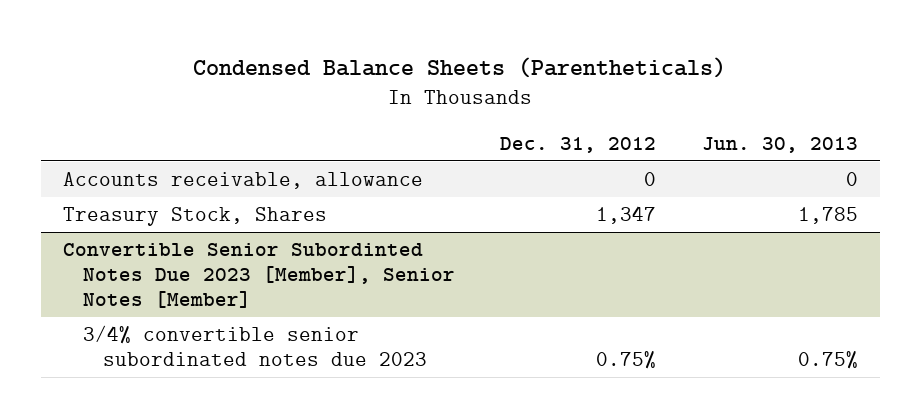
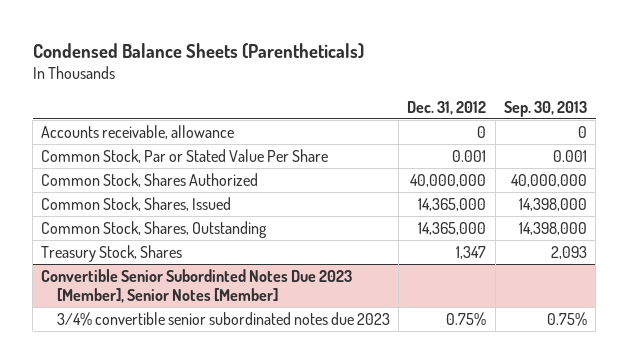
[701,136,858,153] Jun. 30, 2013 -> none
none -> [503,101,587,118] Sep. 30, 2013
none -> [41,148,329,163] Common Stock, Par or Stated Value Per Share
none -> [41,172,259,187] Common Stock, Shares Authorized
none -> [41,196,232,211] Common Stock, Shares, Issued
none -> [41,220,268,238] Common Stock, Shares, Outstanding

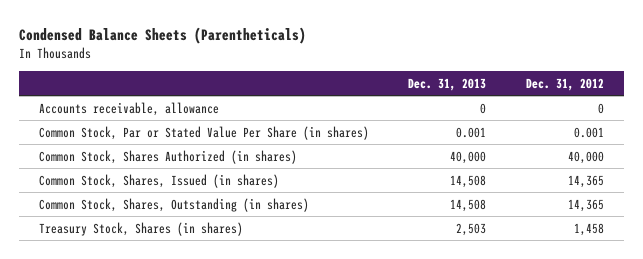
[503,101,587,118] Sep. 30, 2013 -> none
none -> [408,77,487,91] Dec. 31, 2013
[41,268,353,303] Convertible Senior Subordinted Notes Due 2023 [Member], Senior Notes [Member] -> none
[57,311,391,326] 3/4% convertible senior subordinated notes due 2023 -> none
[41,148,329,163] Common Stock, Par or Stated Value Per Share -> [38,125,369,140] Common Stock, Par or Stated Value Per Share (in shares)
[41,172,259,187] Common Stock, Shares Authorized -> [38,149,297,164] Common Stock, Shares Authorized (in shares)
[410,173,487,187] 40,000,000 -> [567,150,604,164] 40,000
[41,196,232,211] Common Stock, Shares, Issued -> [38,173,279,188] Common Stock, Shares, Issued (in shares)
[418,197,487,211] 14,365,000 -> [567,174,604,188] 14,365
[41,220,268,238] Common Stock, Shares, Outstanding -> [38,197,309,212] Common Stock, Shares, Outstanding (in shares)
[418,221,487,235] 14,365,000 -> [567,198,604,212] 14,365
[41,244,183,262] Treasury Stock, Shares -> [38,221,243,236] Treasury Stock, Shares (in shares)
[456,245,487,259] 1,347 -> [573,222,604,236] 1,458

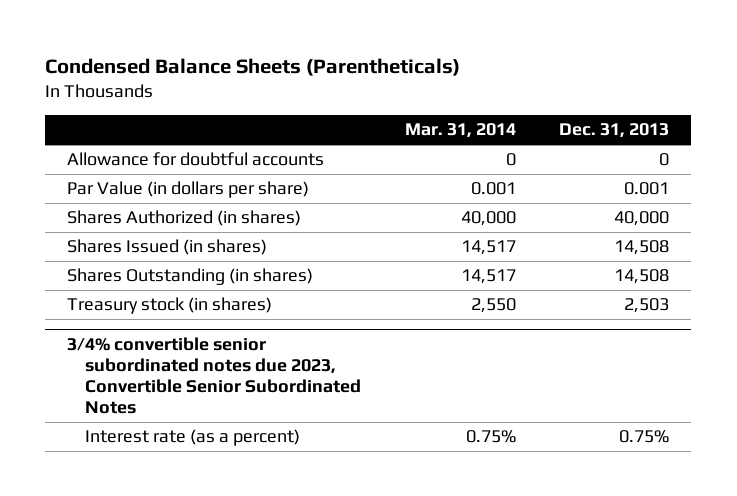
[525,77,604,91] Dec. 31, 2012 -> none
none -> [404,123,516,139] Mar. 31, 2014
[38,101,219,116] Accounts receivable, allowance -> [67,152,325,167] Allowance for doubtful accounts
[38,125,369,140] Common Stock, Par or Stated Value Per Share (in shares) -> [67,181,310,199] Par Value (in dollars per share)
[38,149,297,164] Common Stock, Shares Authorized (in shares) -> [67,210,302,227] Shares Authorized (in shares)
[38,173,279,188] Common Stock, Shares, Issued (in shares) -> [67,239,268,256] Shares Issued (in shares)
[38,197,309,212] Common Stock, Shares, Outstanding (in shares) -> [67,268,314,286] Shares Outstanding (in shares)
[38,221,243,236] Treasury Stock, Shares (in shares) -> [67,297,273,315] Treasury stock (in shares)
none -> [67,336,361,414] 3/4% convertible senior subordinated notes due 2023, Convertible Senior Subordinated Notes
none -> [84,429,300,447] Interest rate (as a percent)

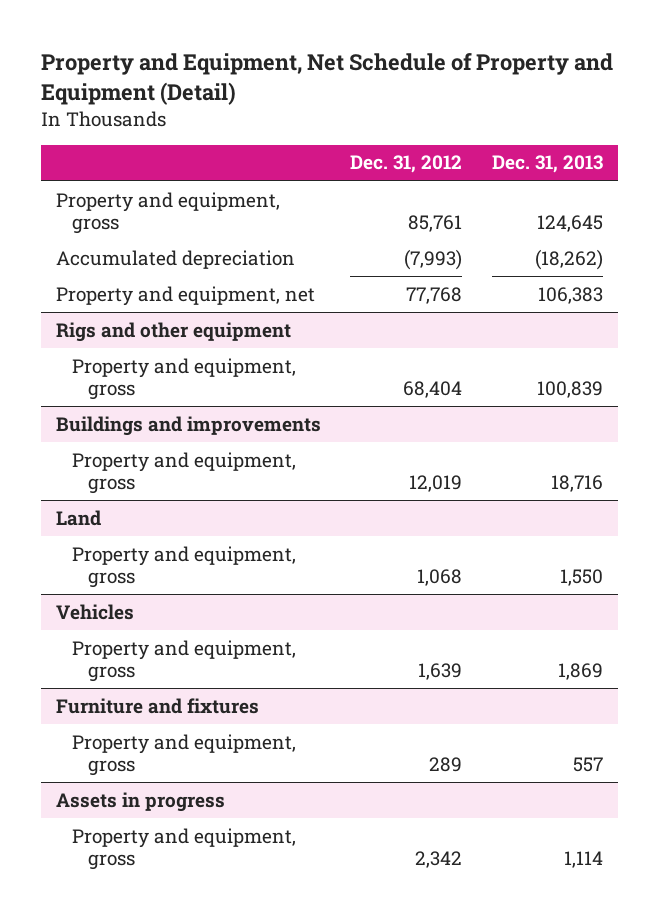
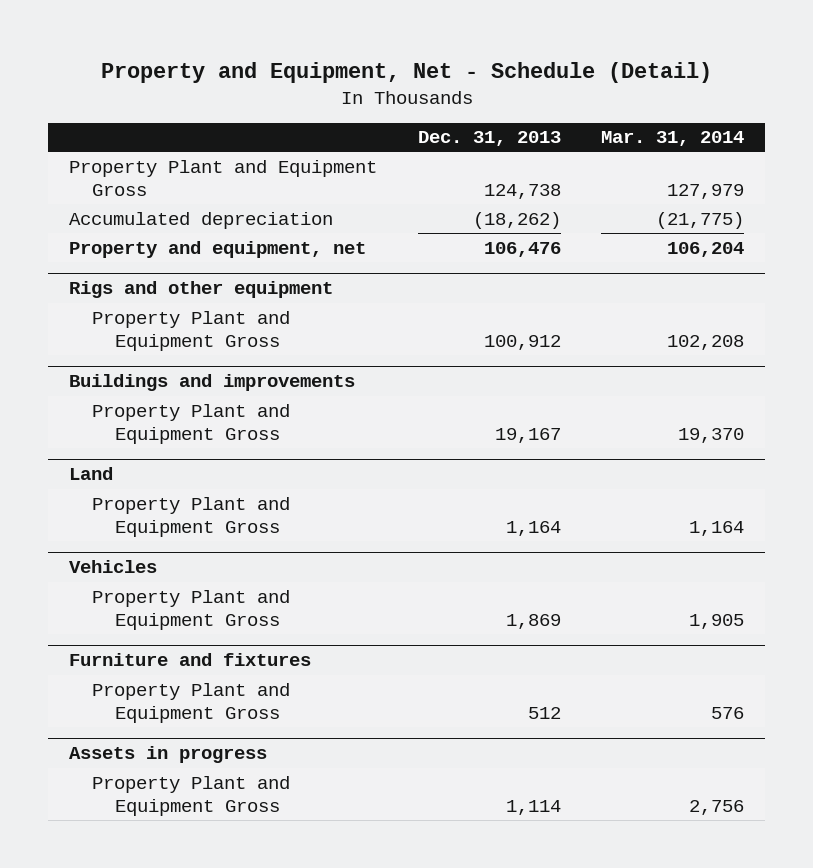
[40,53,613,105] Property and Equipment, Net Schedule of Property and Equipment (Detail) -> [100,61,712,83] Property and Equipment, Net - Schedule (Detail)
[350,155,463,174] Dec. 31, 2012 -> none
none -> [601,131,745,147] Mar. 31, 2014
[55,191,280,234] Property and equipment, gross -> [68,159,377,197] Property Plant and Equipment Gross
[537,214,604,232] 124,645 -> [483,184,561,200] 124,738
[538,286,604,304] 106,383 -> [483,241,561,257] 106,476
[71,357,296,400] Property and equipment, gross -> [91,310,290,352] Property Plant and Equipment Gross
[537,380,604,398] 100,839 -> [483,335,561,351] 100,912
[71,451,296,494] Property and equipment, gross -> [91,403,290,445] Property Plant and Equipment Gross
[551,474,604,492] 18,716 -> [494,428,561,444] 19,167
[71,545,296,588] Property and equipment, gross -> [91,496,290,538] Property Plant and Equipment Gross
[560,568,604,586] 1,550 -> [505,521,561,537] 1,164
[71,639,296,682] Property and equipment, gross -> [91,589,290,631] Property Plant and Equipment Gross
[71,733,296,776] Property and equipment, gross -> [91,682,290,724] Property Plant and Equipment Gross
[573,756,604,772] 557 -> [527,707,561,720] 512
[71,827,296,870] Property and equipment, gross -> [91,775,290,817] Property Plant and Equipment Gross

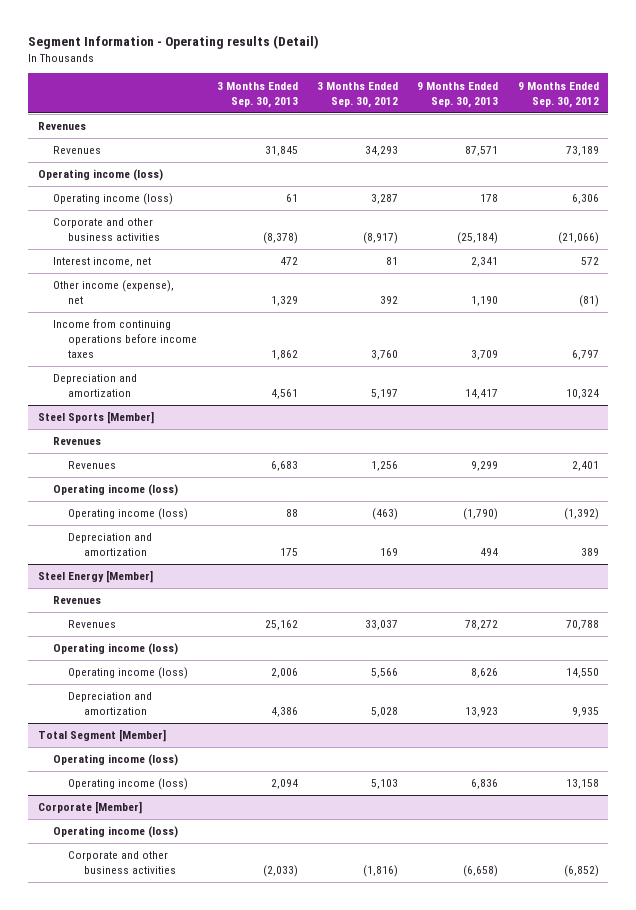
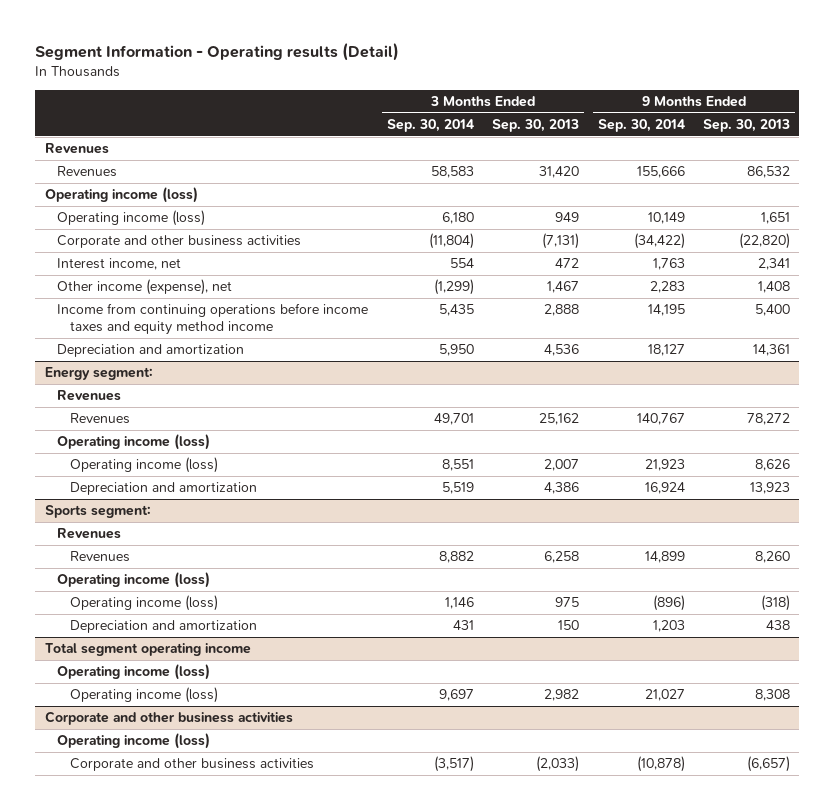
[317,81,399,108] 3 Months Ended Sep. 30, 2012 -> none
[517,81,599,108] 9 Months Ended Sep. 30, 2012 -> none
none -> [386,119,474,133] Sep. 30, 2014
none -> [597,119,685,133] Sep. 30, 2014
[264,146,298,157] 31,845 -> [539,166,580,179] 31,420
[465,146,499,157] 87,571 -> [747,166,791,179] 86,532
[285,194,298,203] 61 -> [555,212,580,223] 949
[480,194,499,203] 178 -> [761,212,791,225] 1,651
[262,232,298,245] (8,378) -> [542,233,580,250] (7,131)
[457,232,499,245] (25,184) -> [739,233,791,250] (22,820)
[37,411,154,425] Steel Sports [Member] -> none
[53,437,102,446] Revenues -> none
[68,461,117,470] Revenues -> none
[53,484,179,497] Operating income (loss) -> none
[68,508,189,521] Operating income (loss) -> none
[68,533,153,557] Depreciation and amortization -> none
[37,570,153,584] Steel Energy [Member] -> none
[270,296,298,307] 1,329 -> [547,281,580,294] 1,467
[471,296,499,307] 1,190 -> [758,281,791,294] 1,408
[53,319,198,359] Income from continuing operations before income taxes -> [57,303,369,336] Income from continuing operations before income taxes and equity method income
[270,350,298,361] 1,862 -> [544,304,580,317] 2,888
[471,350,499,361] 3,709 -> [755,304,791,317] 5,400
[270,389,298,400] 4,561 -> [544,344,580,357] 4,536
[465,389,499,400] 14,417 -> [753,344,791,357] 14,361
none -> [44,367,153,381] Energy segment:
[270,668,298,679] 2,006 -> [544,459,580,472] 2,007
[37,729,166,743] Total Segment [Member] -> none
none -> [44,505,151,519] Sports segment:
none -> [57,528,122,540] Revenues
none -> [70,551,131,563] Revenues
[37,801,142,815] Corporate [Member] -> none
[270,779,298,790] 2,094 -> [555,597,580,608] 975
[471,779,499,790] 6,836 -> [761,595,791,612] (318)
none -> [70,620,258,634] Depreciation and amortization
none -> [44,643,251,657] Total segment operating income
none -> [70,687,219,704] Operating income (loss)
none -> [44,711,293,726] Corporate and other business activities
none -> [57,733,211,750] Operating income (loss)
[463,865,499,878] (6,658) -> [747,756,791,773] (6,657)

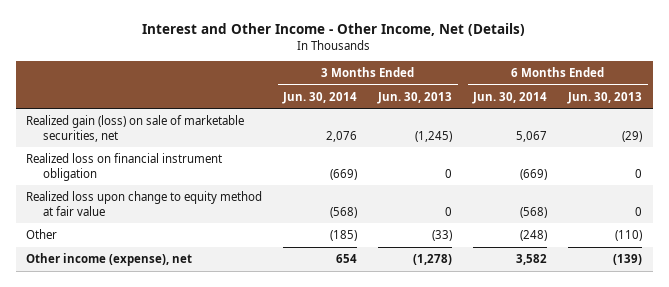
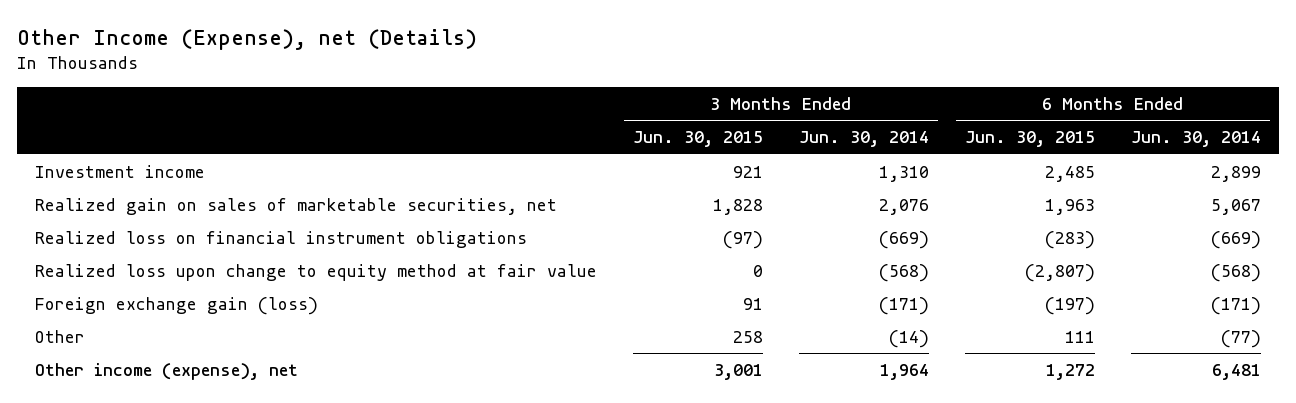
[142,22,526,36] Interest and Other Income - Other Income, Net (Details) -> [16,28,477,50] Other Income (Expense), net (Details)
[377,91,453,104] Jun. 30, 2013 -> none
[567,91,643,104] Jun. 30, 2013 -> none
none -> [632,131,763,148] Jun. 30, 2015
none -> [964,131,1095,148] Jun. 30, 2015
none -> [34,164,205,178] Investment income
[26,114,245,142] Realized gain (loss) on sale of marketable securities, net -> [34,197,557,215] Realized gain on sales of marketable securities, net
[26,152,223,181] Realized loss on financial instrument obligation -> [34,230,527,248] Realized loss on financial instrument obligations
none -> [34,296,318,315] Foreign exchange gain (loss)
[330,229,358,241] (185) -> [888,329,929,348] (14)
[520,229,548,241] (248) -> [1221,329,1262,348] (77)
[336,253,358,263] 654 -> [879,363,929,380] 1,964
[516,253,548,265] 3,582 -> [1212,363,1262,380] 6,481

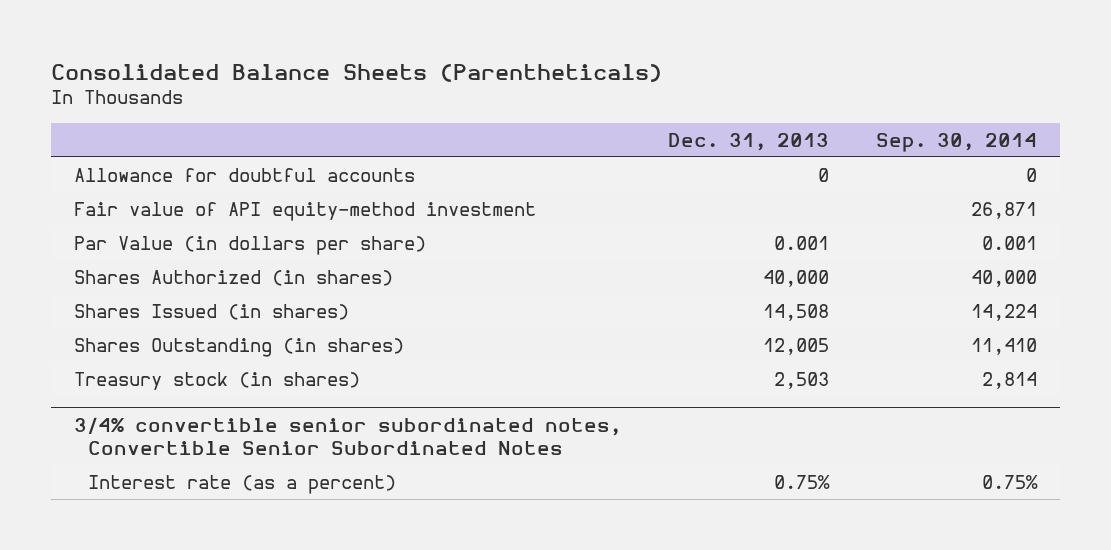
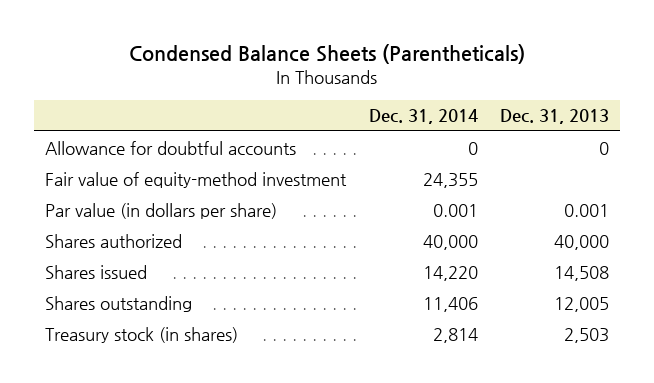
[51,63,663,82] Consolidated Balance Sheets (Parentheticals) -> [129,44,526,65] Condensed Balance Sheets (Parentheticals)
[875,132,1037,152] Sep. 30, 2014 -> none
none -> [368,109,478,125] Dec. 31, 2014
[74,201,537,221] Fair value of API equity-method investment -> [45,171,348,188] Fair value of equity-method investment
[74,235,427,255] Par Value (in dollars per share) -> [45,202,278,219] Par value (in dollars per share)
[74,269,394,286] Shares Authorized (in shares) -> [45,233,183,248] Shares authorized
[74,303,350,320] Shares Issued (in shares) -> [45,264,148,279] Shares issued
[74,337,405,357] Shares Outstanding (in shares) -> [45,295,193,312] Shares outstanding
[74,416,622,456] 3/4% convertible senior subordinated notes, Convertible Senior Subordinated Notes -> none
[87,474,396,494] Interest rate (as a percent) -> none

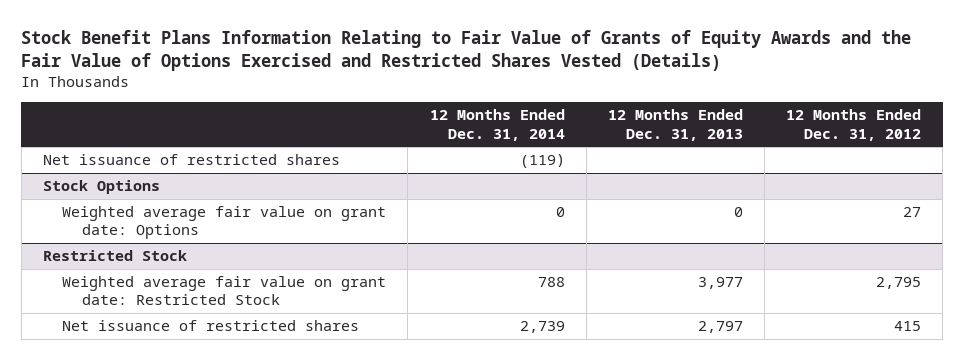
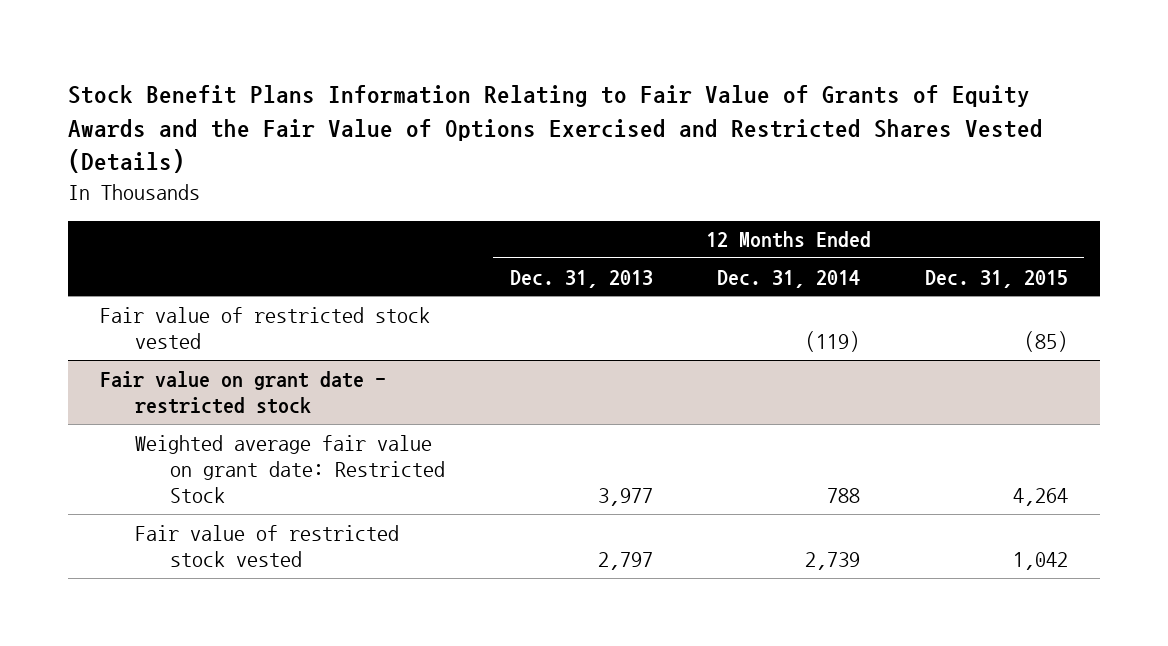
[786,109,922,141] 12 Months Ended Dec. 31, 2012 -> none
none -> [924,269,1068,288] Dec. 31, 2015
[42,180,160,195] Stock Options -> none
[62,206,387,240] Weighted average fair value on grant date: Options -> none
[42,154,340,166] Net issuance of restricted shares -> [100,306,431,349] Fair value of restricted stock vested
[42,250,187,262] Restricted Stock -> [100,370,387,414] Fair value on grant date - restricted stock
[62,320,360,332] Net issuance of restricted shares -> [135,524,400,567] Fair value of restricted stock vested

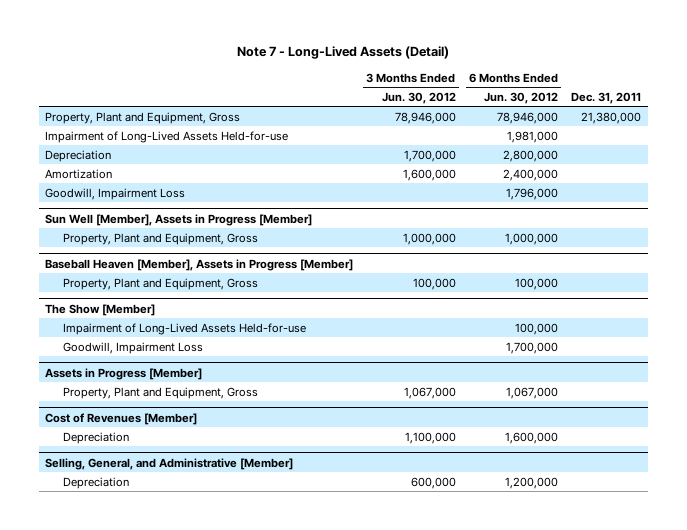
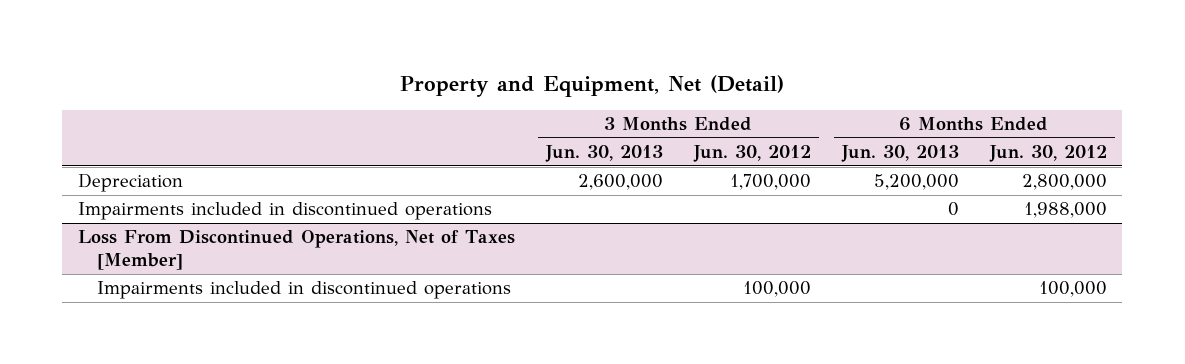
[237,46,450,60] Note 7 - Long-Lived Assets (Detail) -> [400,75,785,98] Property and Equipment, Net (Detail)
[571,91,642,104] Dec. 31, 2011 -> none
none -> [544,145,663,163] Jun. 30, 2013
none -> [840,145,959,163] Jun. 30, 2013
[45,111,241,124] Property, Plant and Equipment, Gross -> none
[45,130,289,143] Impairment of Long-Lived Assets Held-for-use -> none
[45,168,113,179] Amortization -> none
[45,187,186,200] Goodwill, Impairment Loss -> none
[45,213,313,226] Sun Well [Member], Assets in Progress [Member] -> none
[62,232,258,245] Property, Plant and Equipment, Gross -> none
[45,258,354,271] Baseball Heaven [Member], Assets in Progress [Member] -> none
[62,277,258,290] Property, Plant and Equipment, Gross -> none
[45,303,156,316] The Show [Member] -> none
[62,322,306,335] Impairment of Long-Lived Assets Held-for-use -> none
[62,341,203,354] Goodwill, Impairment Loss -> none
[45,367,203,380] Assets in Progress [Member] -> none
[62,386,258,399] Property, Plant and Equipment, Gross -> none
[45,412,198,425] Cost of Revenues [Member] -> none
[62,431,129,444] Depreciation -> none
[45,457,294,470] Selling, General, and Administrative [Member] -> none
[62,476,129,489] Depreciation -> none
none -> [77,202,492,221] Impairments included in discontinued operations
none -> [77,230,515,271] Loss From Discontinued Operations, Net of Taxes [Member]
none -> [97,281,512,300] Impairments included in discontinued operations

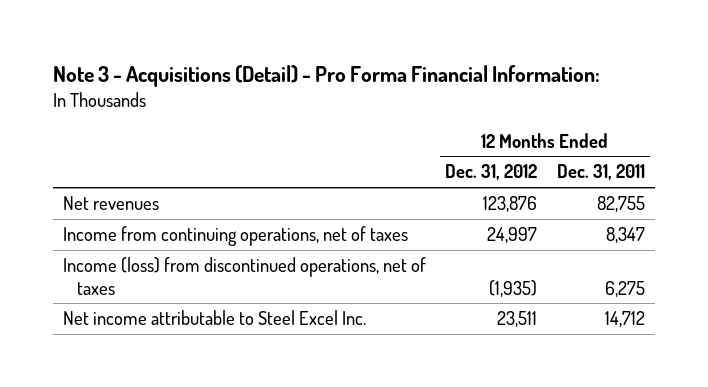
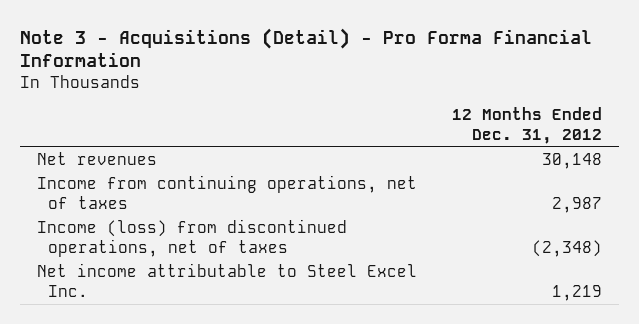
[52,64,600,87] Note 3 - Acquisitions (Detail) - Pro Forma Financial Information: -> [19,27,592,68] Note 3 - Acquisitions (Detail) - Pro Forma Financial Information
[557,164,646,181] Dec. 31, 2011 -> none
[483,196,538,213] 123,876 -> [541,153,602,170] 30,148
[487,227,538,244] 24,997 -> [551,196,602,213] 2,987
[489,279,538,297] (1,935) -> [531,239,602,257] (2,348)
[497,311,538,328] 23,511 -> [551,284,602,301] 1,219

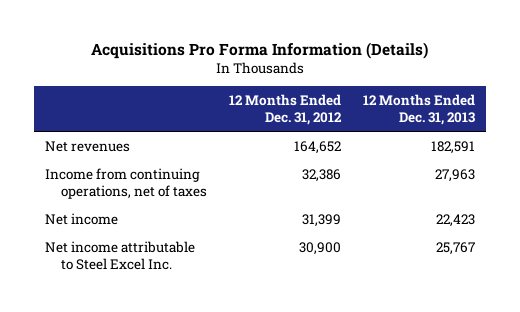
[19,27,592,68] Note 3 - Acquisitions (Detail) - Pro Forma Financial Information -> [90,41,428,59] Acquisitions Pro Forma Information (Details)
none -> [362,93,475,126] 12 Months Ended Dec. 31, 2013
[37,219,348,257] Income (loss) from discontinued operations, net of taxes -> none
[541,153,602,170] 30,148 -> [293,140,341,154] 164,652
[551,196,602,213] 2,987 -> [301,168,341,182] 32,386
none -> [44,212,118,225] Net income
[551,284,602,301] 1,219 -> [298,241,341,255] 30,900

